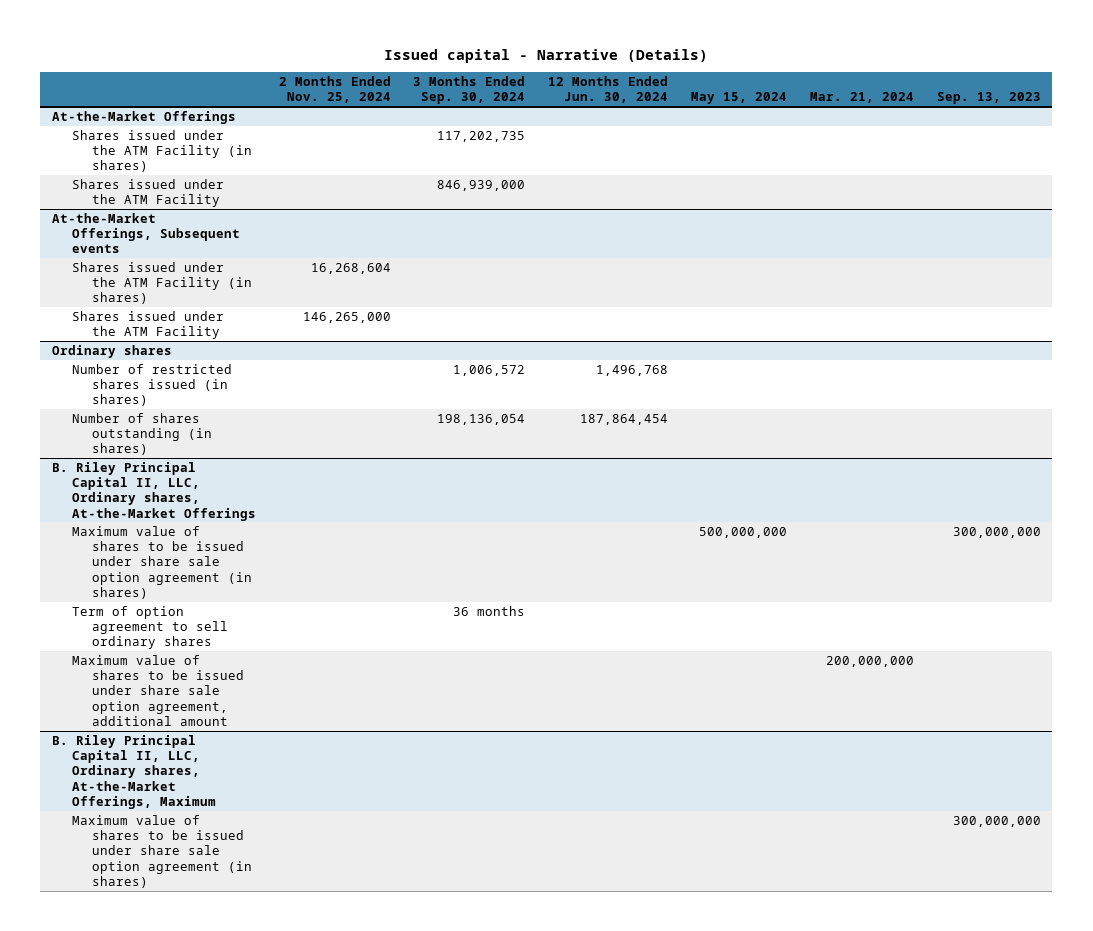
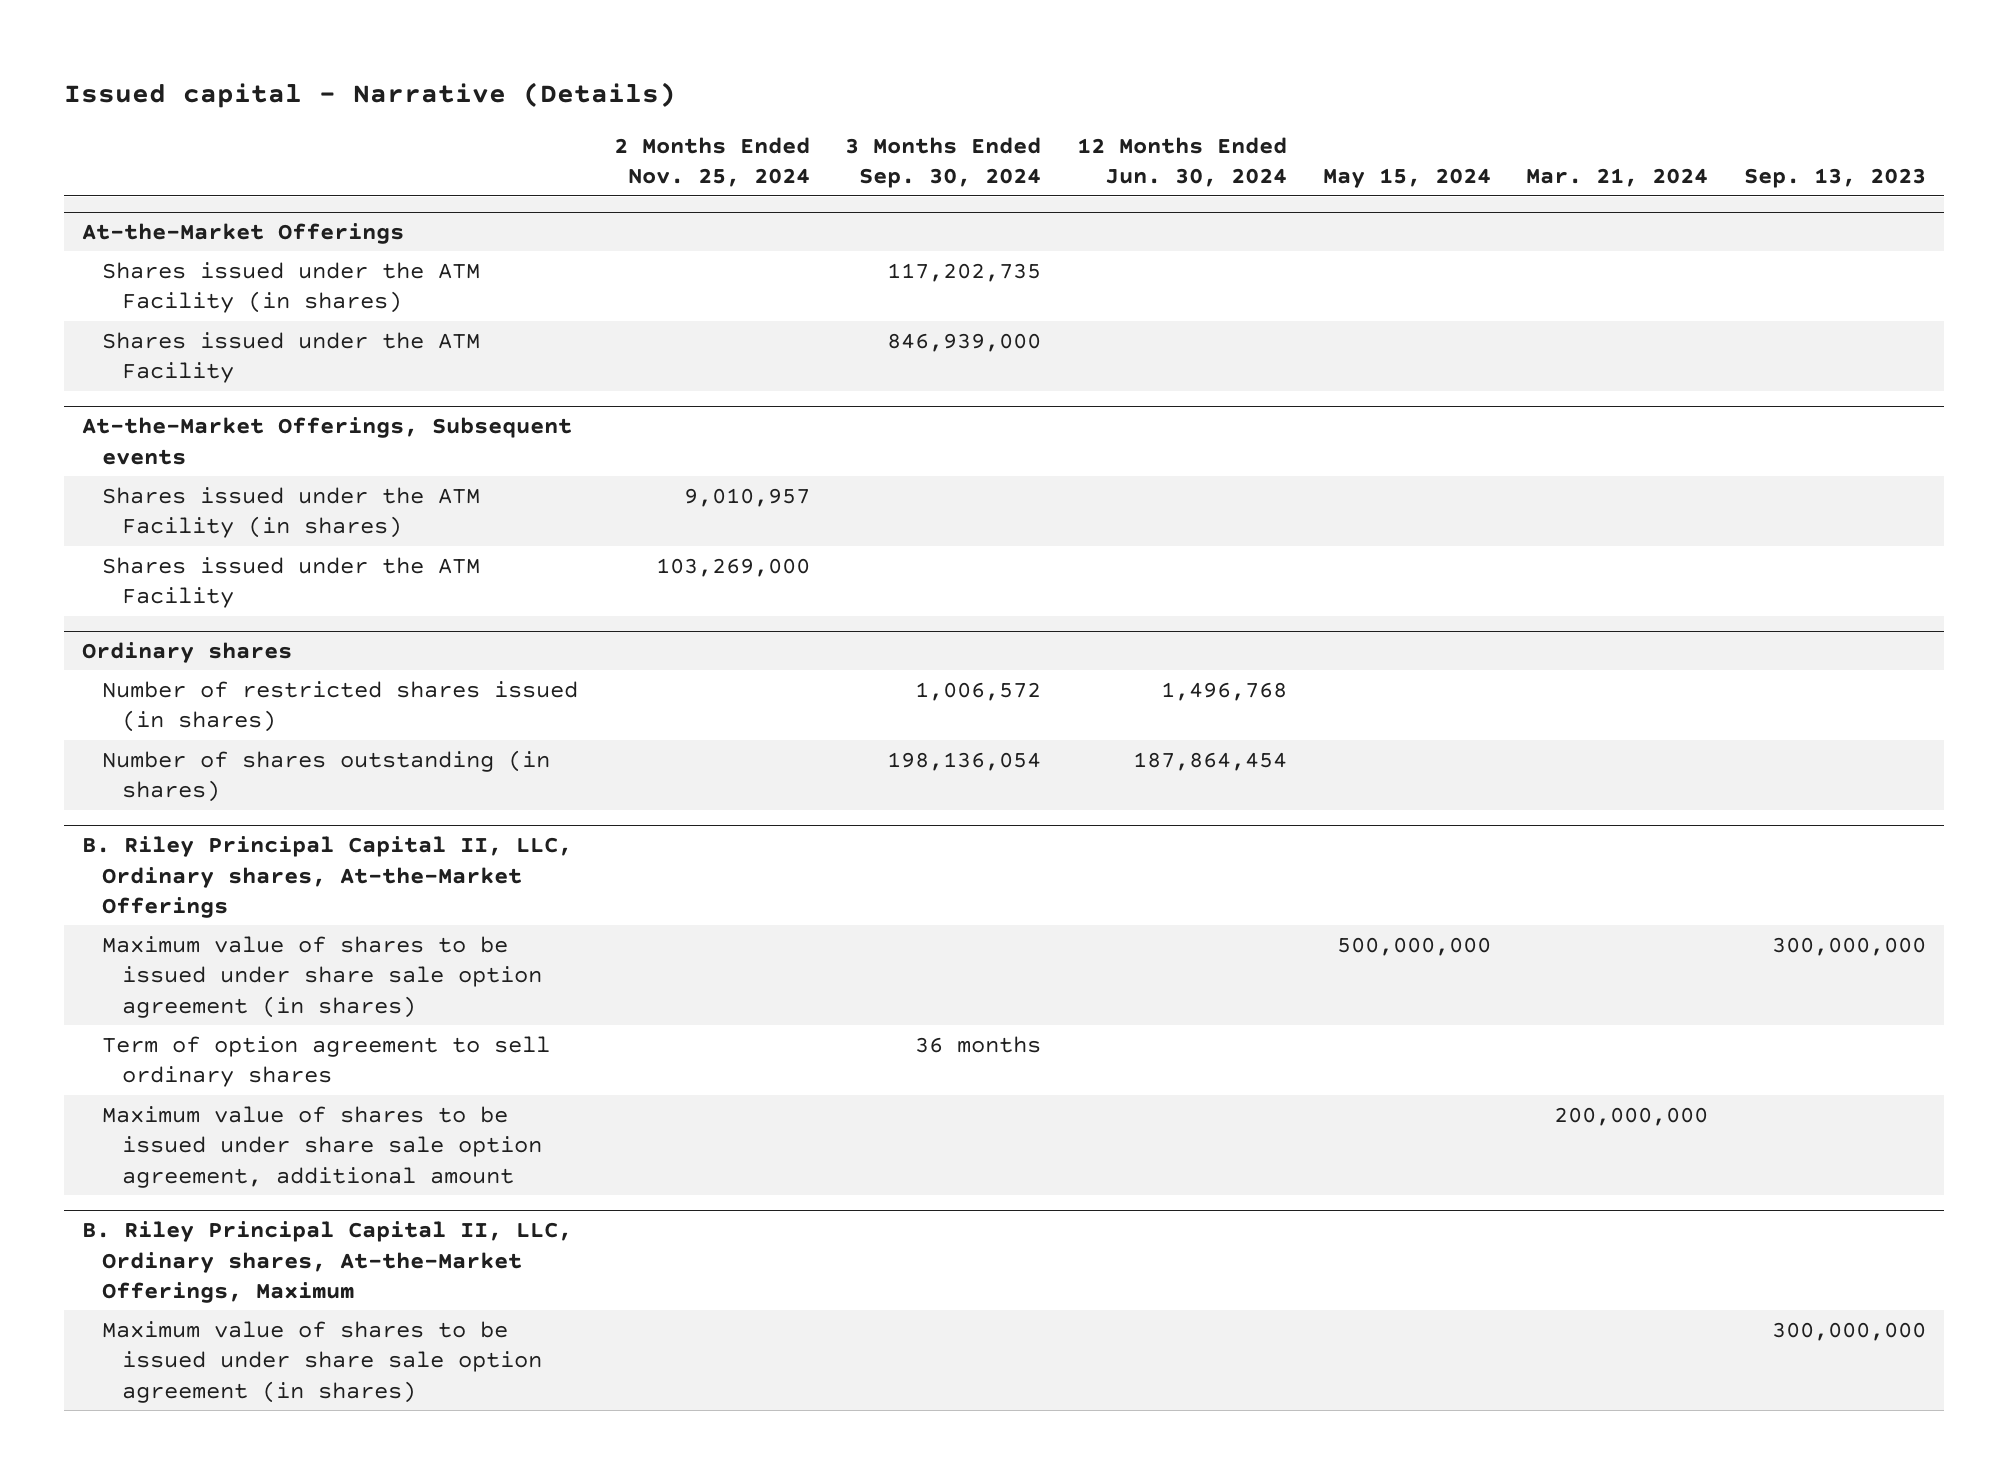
[310,262,391,274] 16,268,604 -> [683,487,810,507] 9,010,957
[302,311,391,323] 146,265,000 -> [655,557,810,577] 103,269,000

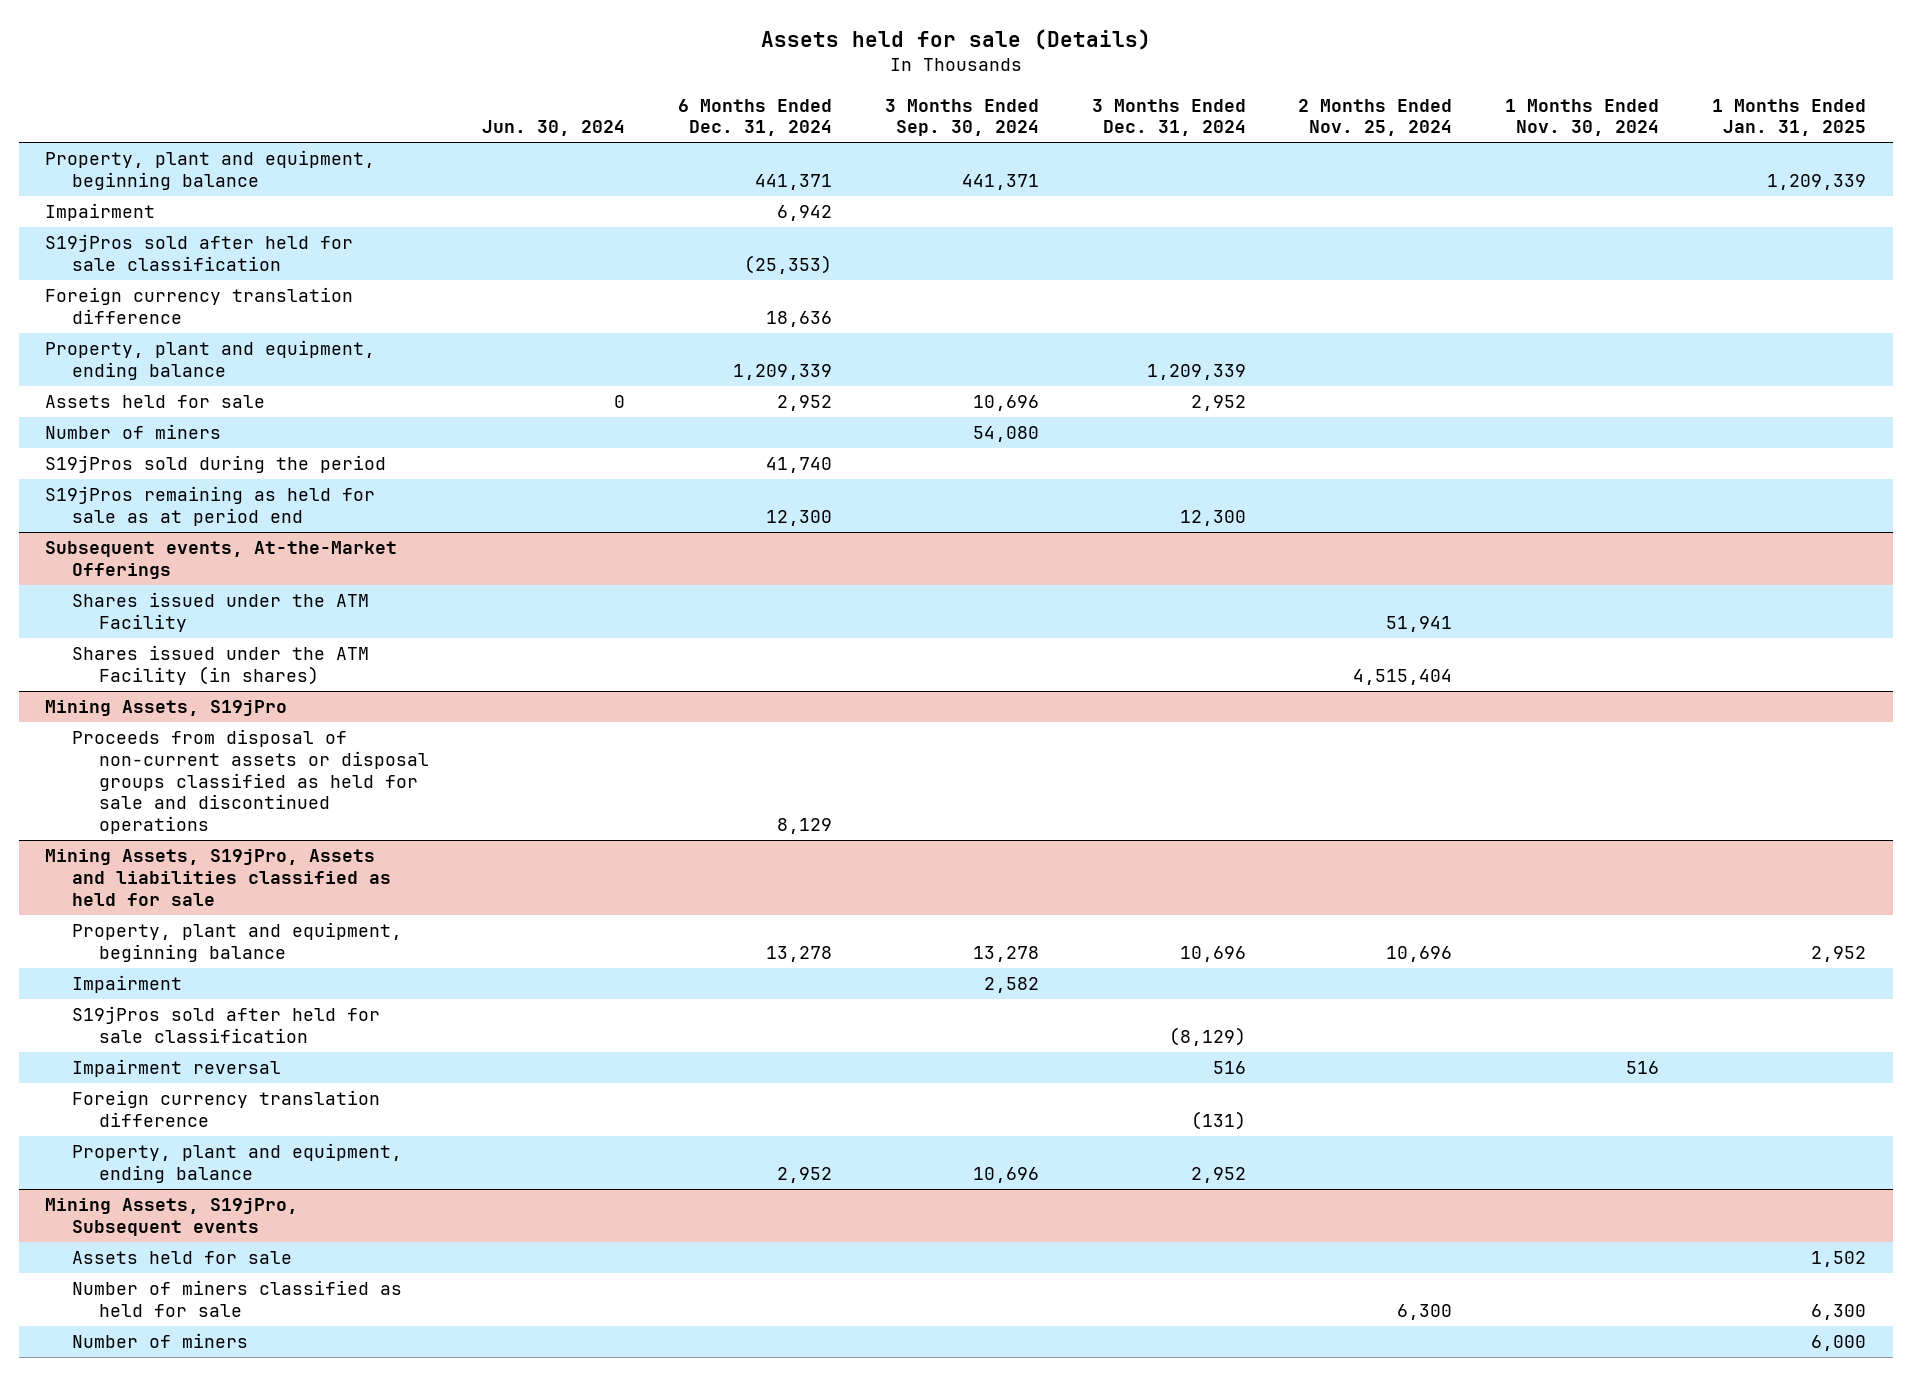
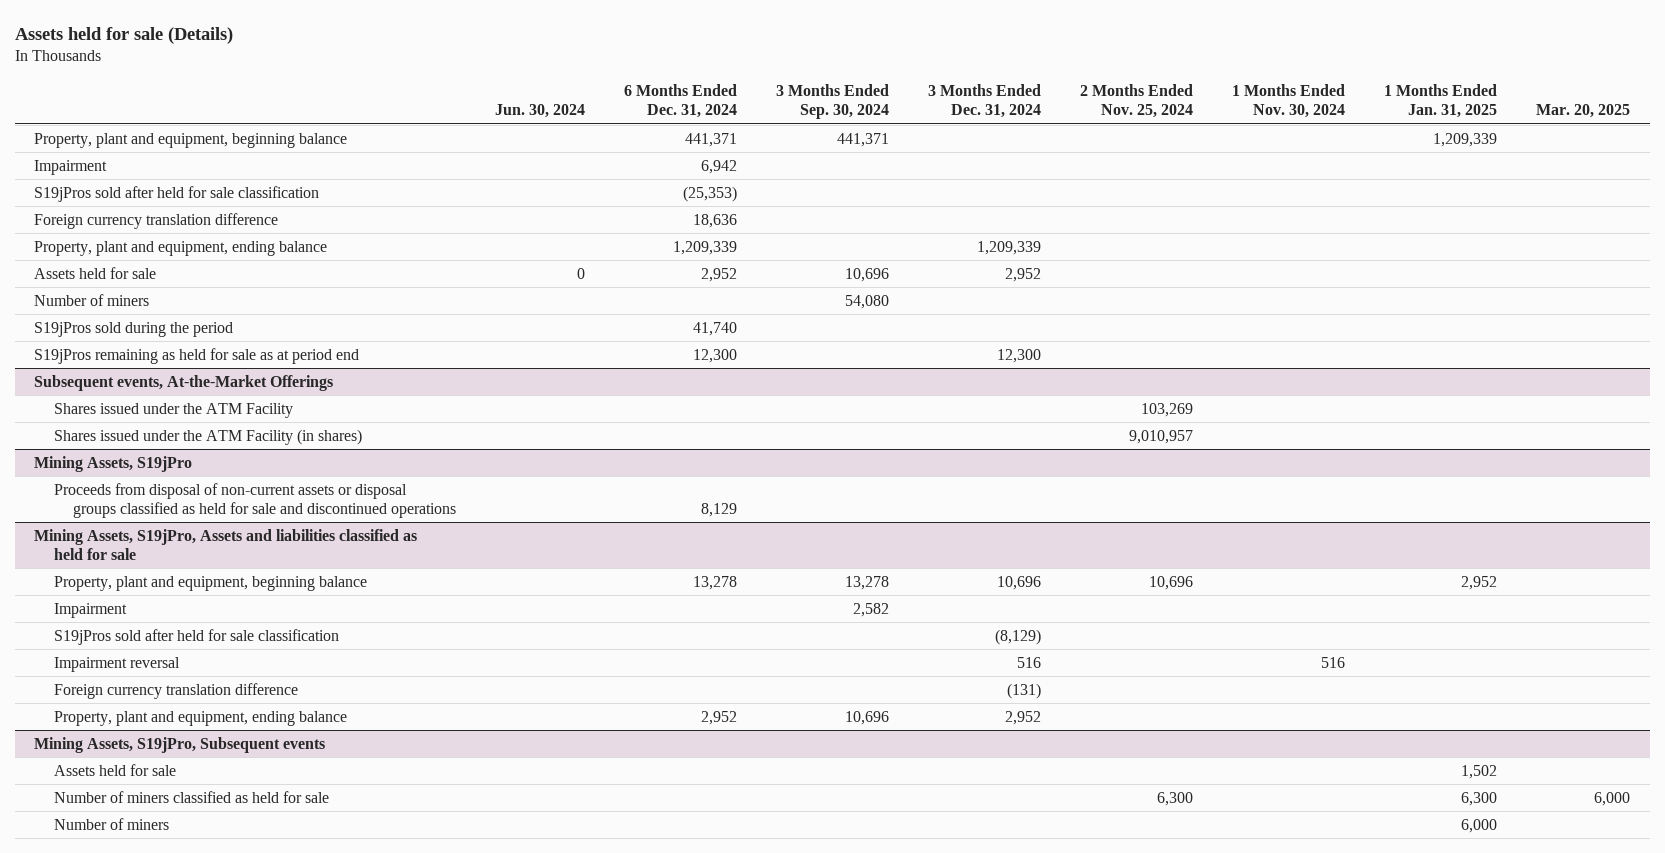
none -> [1536,104,1631,119] Mar. 20, 2025
[1386,615,1453,632] 51,941 -> [1140,402,1193,417] 103,269
[1353,668,1453,685] 4,515,404 -> [1128,429,1193,444] 9,010,957

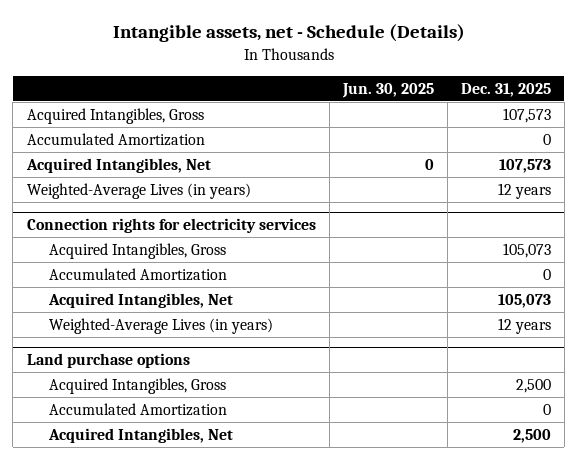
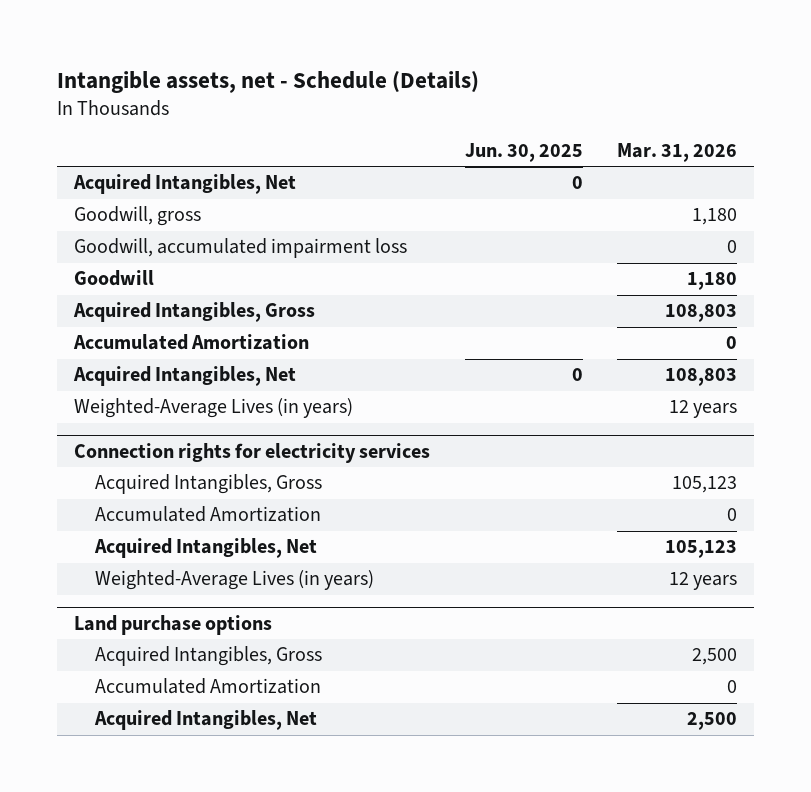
[460,82,551,97] Dec. 31, 2025 -> none
none -> [617,142,738,162] Mar. 31, 2026
none -> [73,174,297,195] Acquired Intangibles, Net
none -> [74,206,202,227] Goodwill, gross
none -> [74,238,408,259] Goodwill, accumulated impairment loss
none -> [74,270,155,287] Goodwill

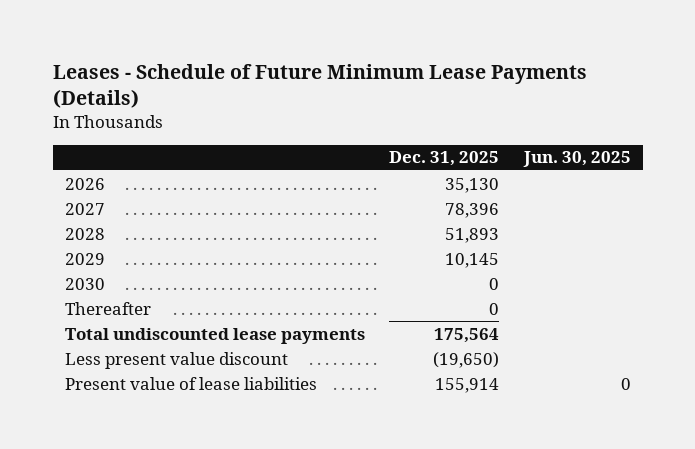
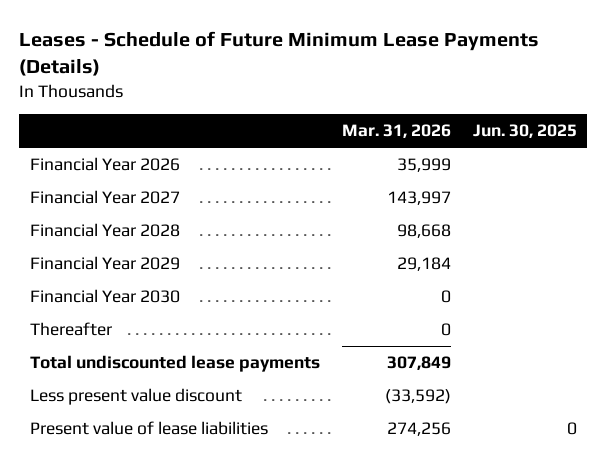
[389,151,500,167] Dec. 31, 2025 -> none
none -> [341,124,451,139] Mar. 31, 2026
[64,177,105,190] 2026 -> [30,157,181,172] Financial Year 2026
[64,202,105,215] 2027 -> [30,190,181,205] Financial Year 2027
[64,227,105,240] 2028 -> [30,223,181,238] Financial Year 2028
[64,252,105,265] 2029 -> [30,256,181,271] Financial Year 2029
[64,277,105,290] 2030 -> [30,289,181,304] Financial Year 2030

